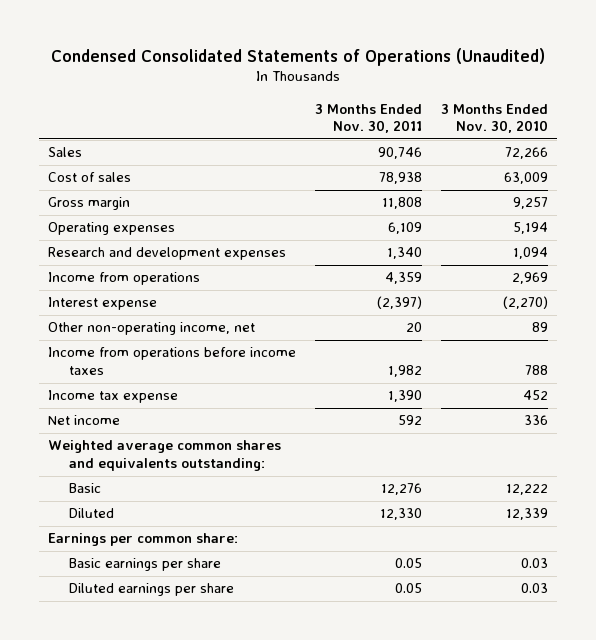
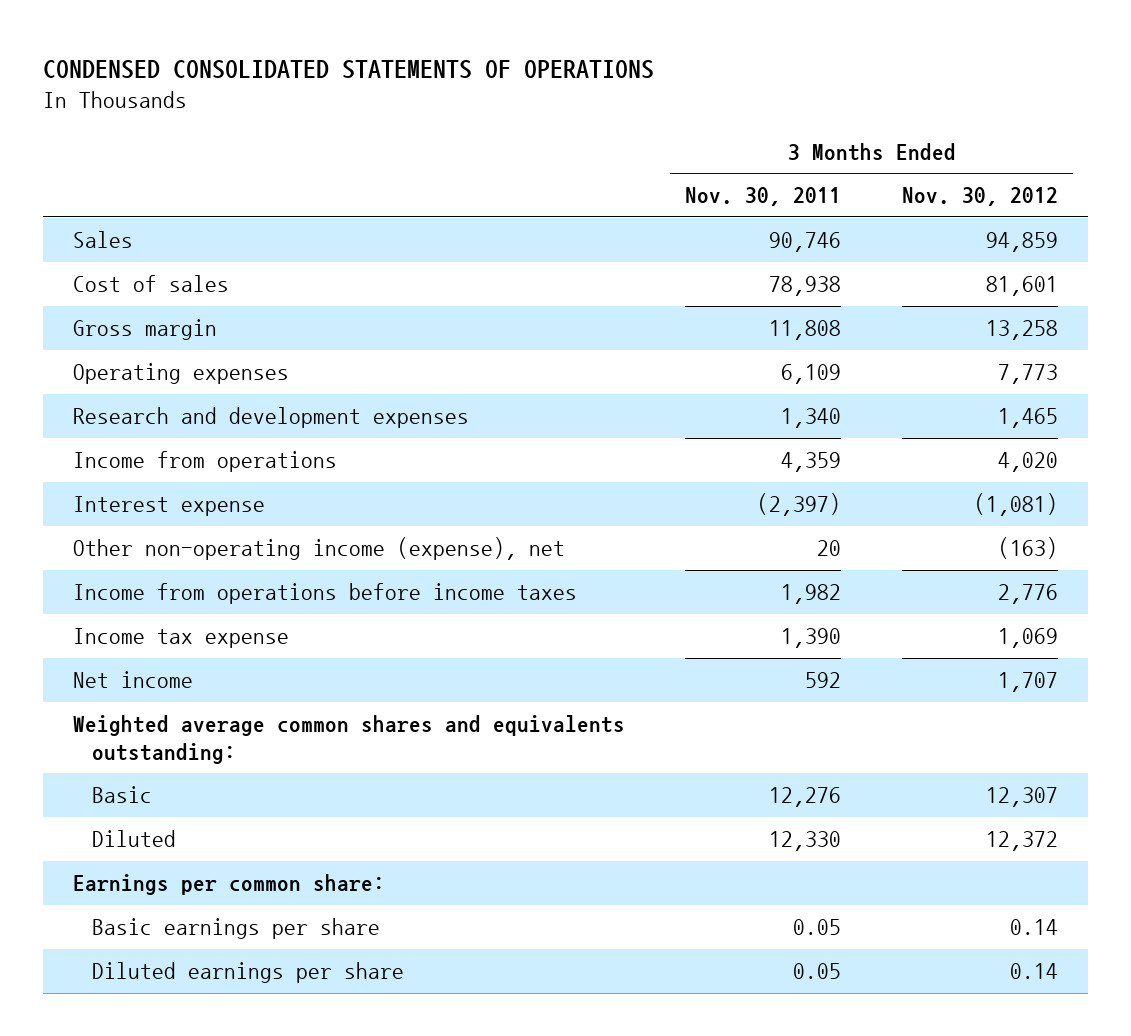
[51,47,546,66] Condensed Consolidated Statements of Operations (Unaudited) -> [42,60,654,80] CONDENSED CONSOLIDATED STATEMENTS OF OPERATIONS
[440,103,548,134] 3 Months Ended Nov. 30, 2010 -> none
none -> [901,187,1058,207] Nov. 30, 2012
[48,322,256,336] Other non-operating income, net -> [72,536,565,560] Other non-operating income (expense), net

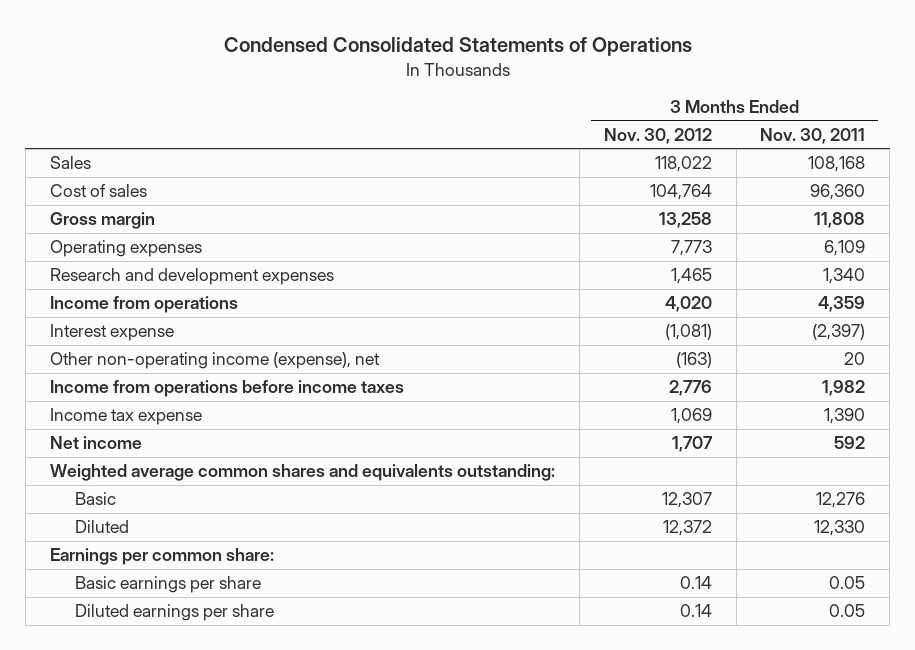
[42,60,654,80] CONDENSED CONSOLIDATED STATEMENTS OF OPERATIONS -> [223,37,692,57] Condensed Consolidated Statements of Operations
[769,231,842,252] 90,746 -> [808,156,866,173] 108,168
[985,231,1058,252] 94,859 -> [654,156,712,173] 118,022
[769,275,842,296] 78,938 -> [810,184,866,201] 96,360
[985,275,1058,296] 81,601 -> [649,184,712,201] 104,764

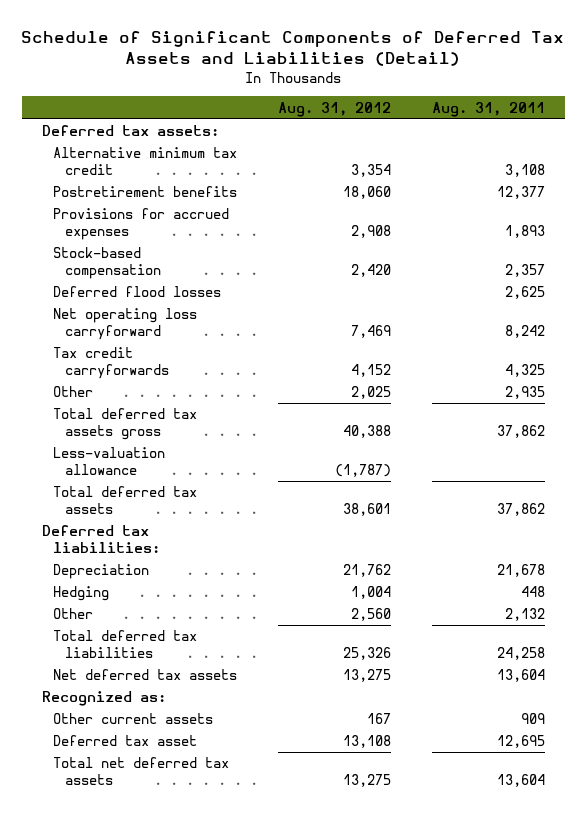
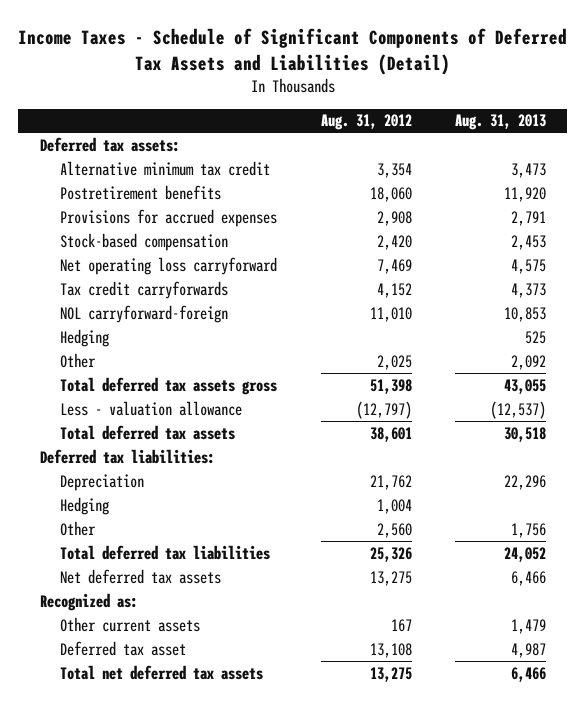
[21,30,565,67] Schedule of Significant Components of Deferred Tax Assets and Liabilities (Detail) -> [17,27,567,75] Income Taxes - Schedule of Significant Components of Deferred Tax Assets and Liabilities (Detail)
[431,101,545,117] Aug. 31, 2011 -> none
none -> [454,114,546,131] Aug. 31, 2013
[53,286,222,298] Deferred flood losses -> none
none -> [60,304,229,323] NOL carryforward-foreign
none -> [60,328,110,347] Hedging
[343,425,392,439] 40,388 -> [369,378,412,394] 51,398
[53,447,166,476] Less-valuation allowance -> [60,400,243,416] Less - valuation allowance
[335,464,392,478] (1,787) -> [355,400,412,419] (12,797)

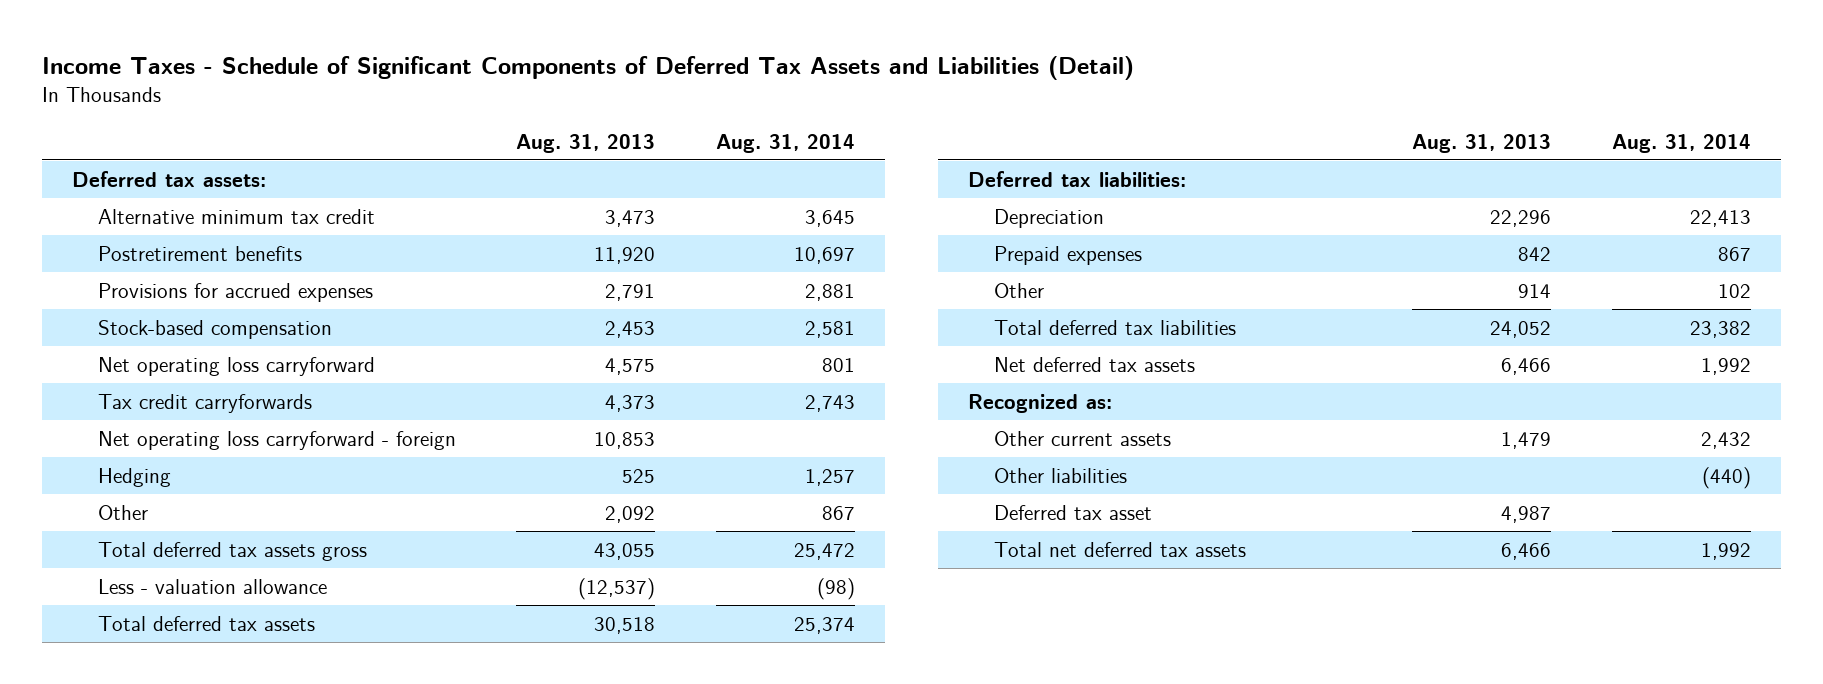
[320,114,412,131] Aug. 31, 2012 -> none
none -> [716,133,856,153] Aug. 31, 2014
[60,304,229,323] NOL carryforward-foreign -> [97,430,456,450] Net operating loss carryforward - foreign
[60,496,110,515] Hedging -> none
none -> [993,245,1142,265] Prepaid expenses
[510,522,546,538] 1,756 -> [1518,283,1552,298] 914
none -> [993,467,1127,483] Other liabilities

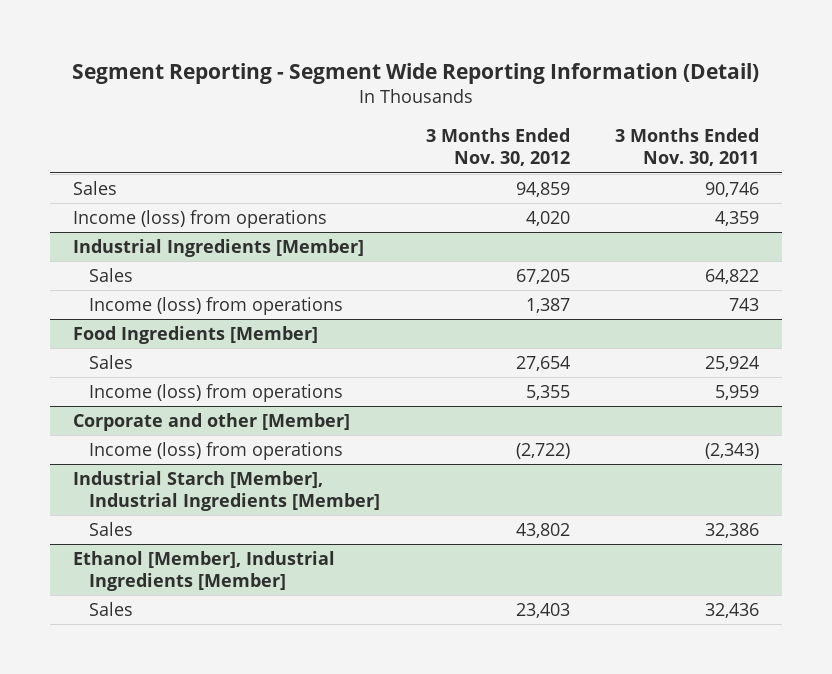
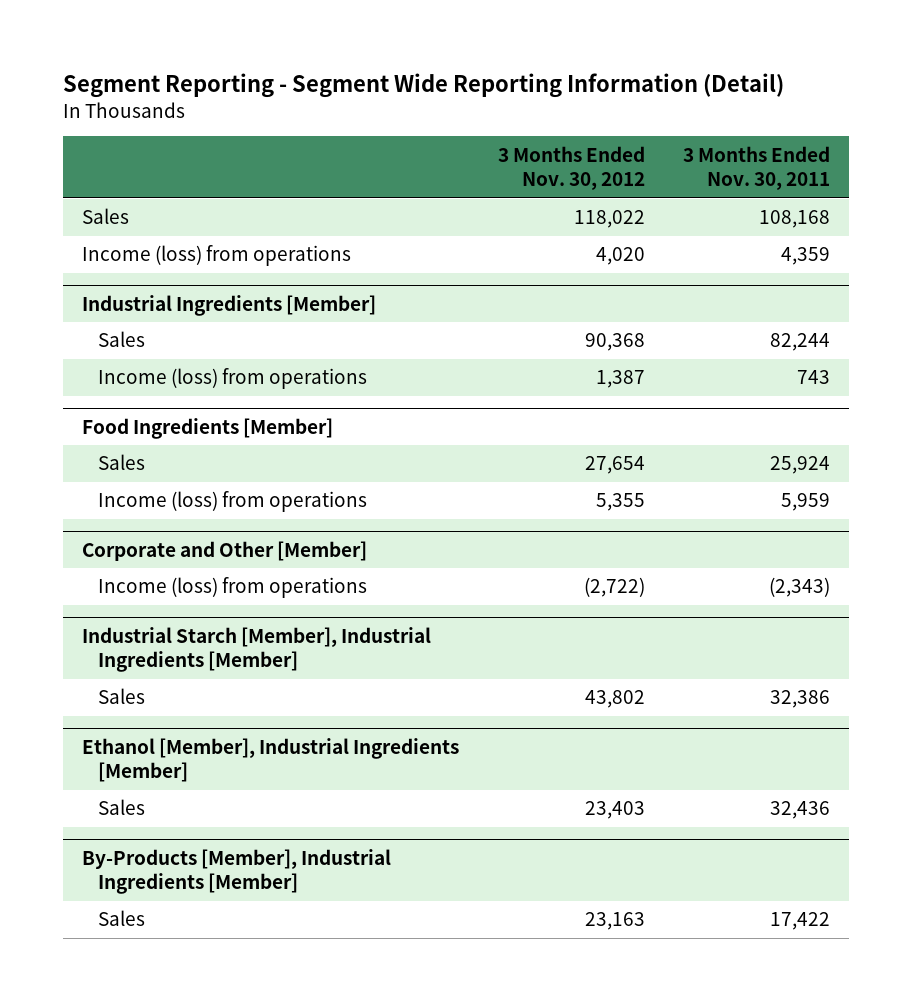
[515,182,570,198] 94,859 -> [573,210,645,229] 118,022
[705,182,760,198] 90,746 -> [759,210,831,229] 108,168
[515,269,570,285] 67,205 -> [584,333,645,352] 90,368
[705,269,760,285] 64,822 -> [770,333,831,352] 82,244
[73,413,351,432] Corporate and other [Member] -> [81,540,367,561] Corporate and Other [Member]
none -> [81,848,391,895] By-Products [Member], Industrial Ingredients [Member]
none -> [97,910,145,927] Sales

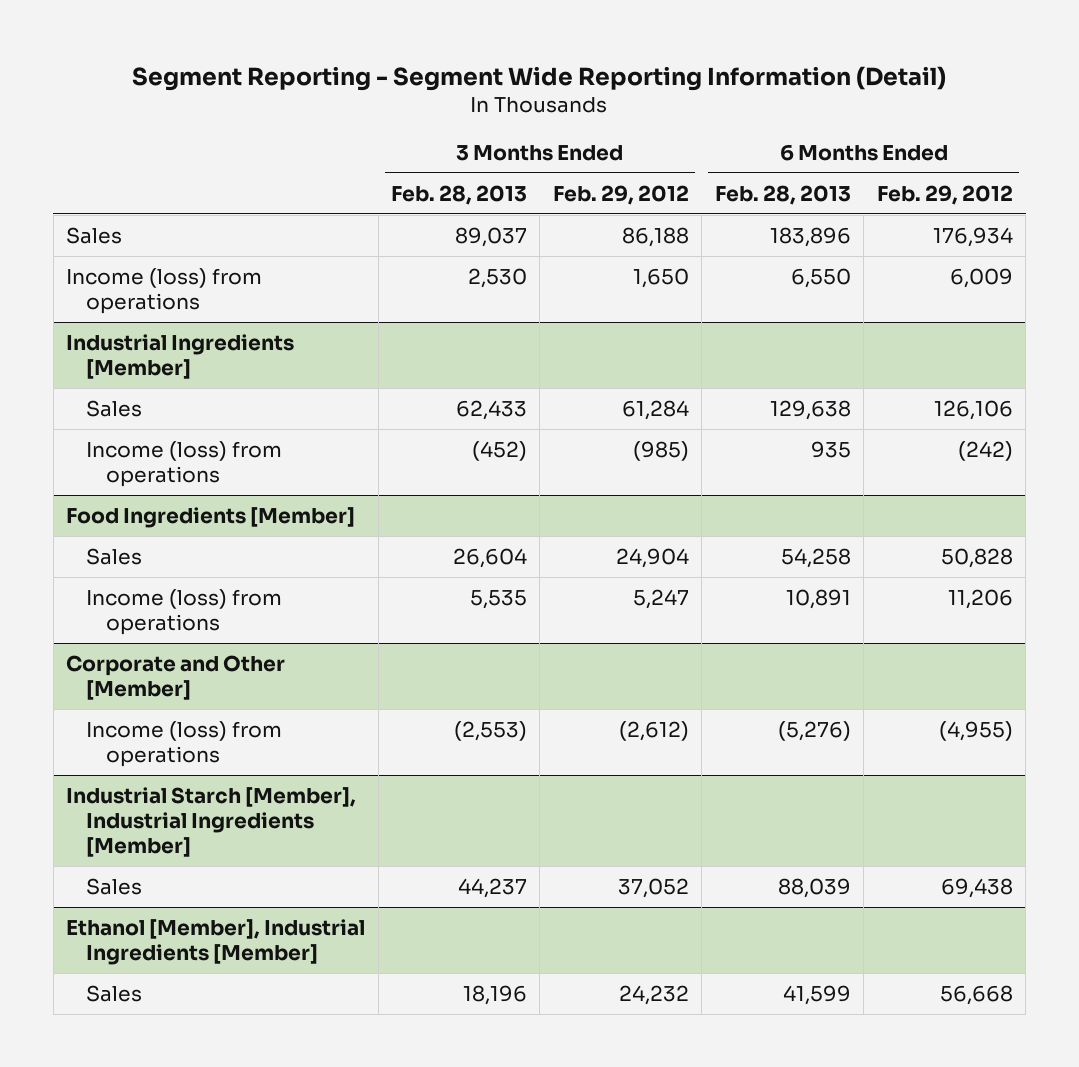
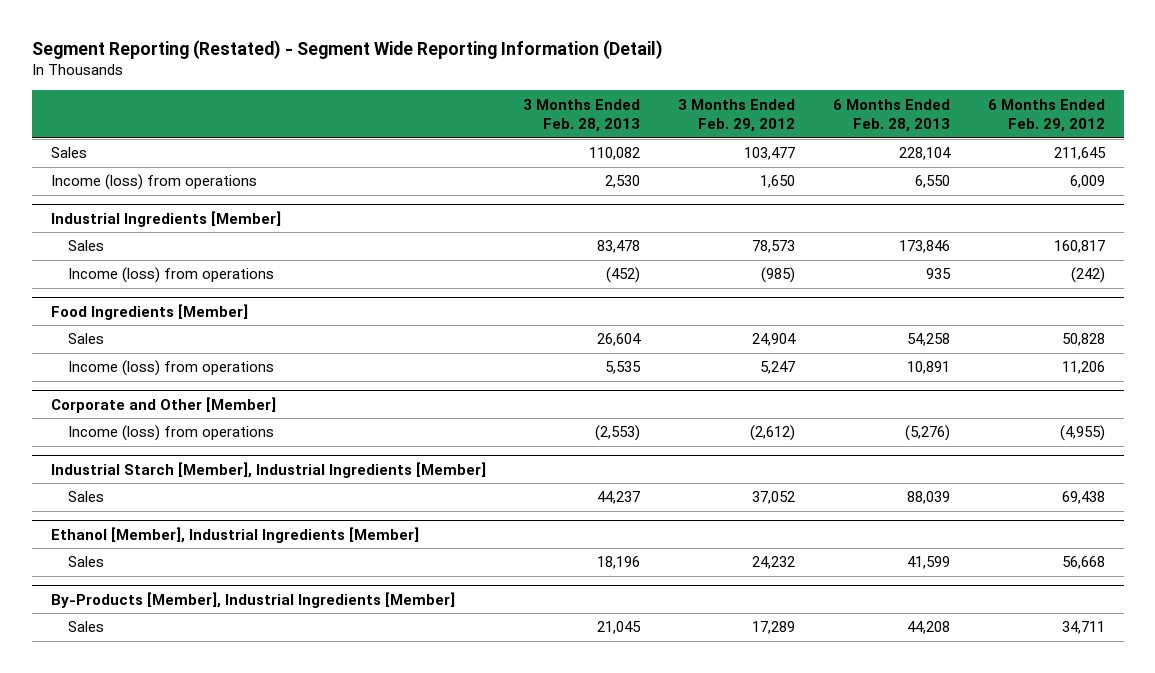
[132,65,947,91] Segment Reporting - Segment Wide Reporting Information (Detail) -> [31,40,663,60] Segment Reporting (Restated) - Segment Wide Reporting Information (Detail)
[455,226,528,247] 89,037 -> [589,147,641,161] 110,082
[621,226,689,247] 86,188 -> [744,147,796,161] 103,477
[769,226,851,247] 183,896 -> [899,147,952,161] 228,104
[932,226,1013,247] 176,934 -> [1053,147,1106,161] 211,645
[456,399,528,420] 62,433 -> [597,240,641,254] 83,478
[621,399,689,420] 61,284 -> [752,240,796,254] 78,573
[769,399,851,420] 129,638 -> [899,240,951,254] 173,846
[933,399,1013,420] 126,106 -> [1053,240,1105,254] 160,817
none -> [50,591,455,608] By-Products [Member], Industrial Ingredients [Member]
none -> [68,621,105,633] Sales

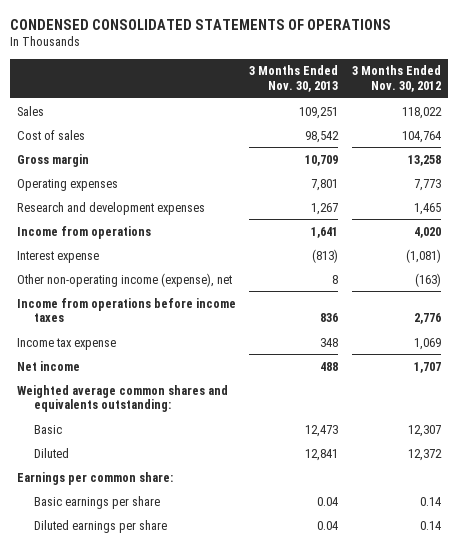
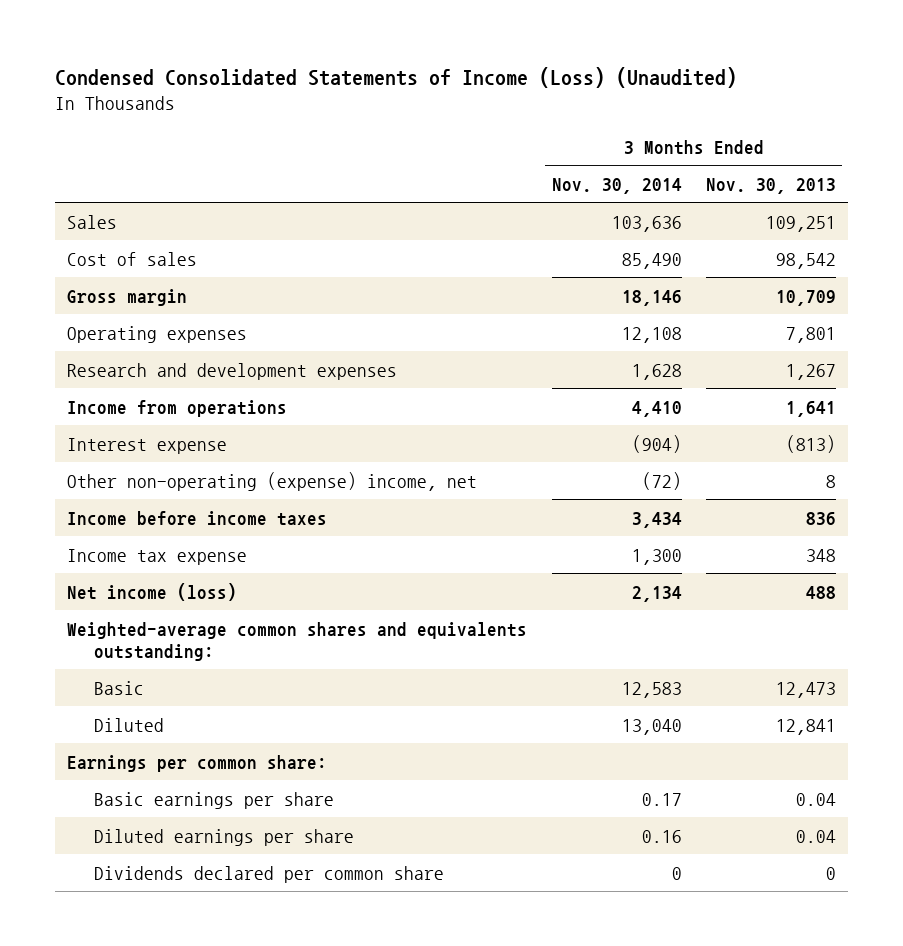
[10,18,392,30] CONDENSED CONSOLIDATED STATEMENTS OF OPERATIONS -> [54,67,737,89] Condensed Consolidated Statements of Income (Loss) (Unaudited)
[351,65,441,93] 3 Months Ended Nov. 30, 2012 -> none
none -> [551,177,682,194] Nov. 30, 2014
[17,272,233,287] Other non-operating income (expense), net -> [67,471,478,491] Other non-operating (expense) income, net
[17,297,237,323] Income from operations before income taxes -> [67,510,328,526] Income before income taxes
[17,360,81,371] Net income -> [67,582,238,601] Net income (loss)
[17,384,229,413] Weighted average common shares and equivalents outstanding: -> [67,621,528,661] Weighted-average common shares and equivalents outstanding:
none -> [94,865,445,883] Dividends declared per common share

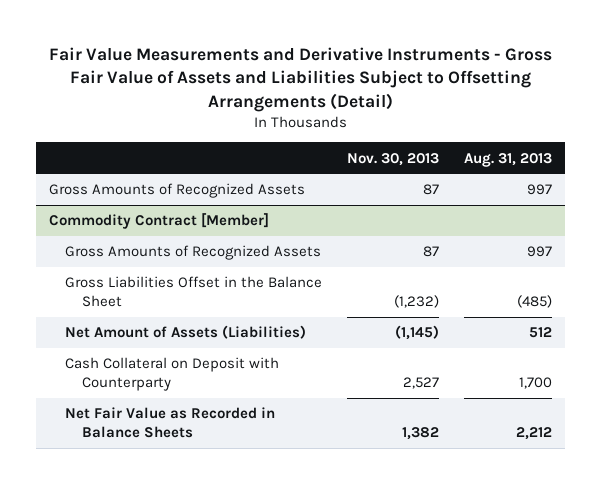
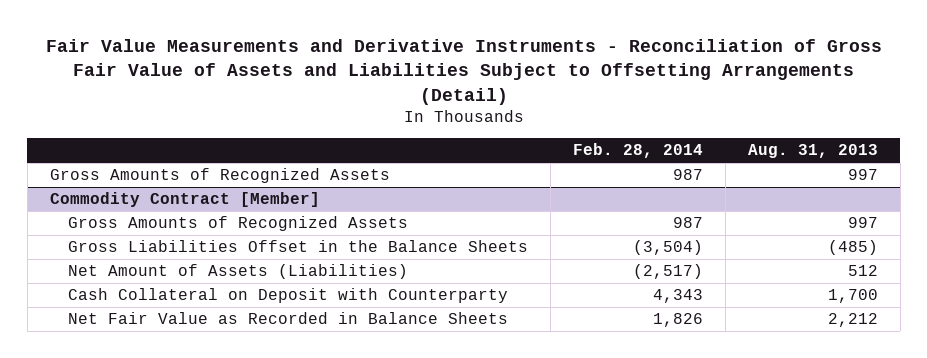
[48,46,552,112] Fair Value Measurements and Derivative Instruments - Gross Fair Value of Assets and Liabilities Subject to Offsetting Arrangements (Detail) -> [45,38,882,105] Fair Value Measurements and Derivative Instruments - Reconciliation of Gross Fair Value of Assets and Liabilities Subject to Offsetting Arrangements (Detail)
[347,152,440,166] Nov. 30, 2013 -> none
none -> [572,143,703,159] Feb. 28, 2014
[65,276,323,308] Gross Liabilities Offset in the Balance Sheet -> [67,240,528,253] Gross Liabilities Offset in the Balance Sheets

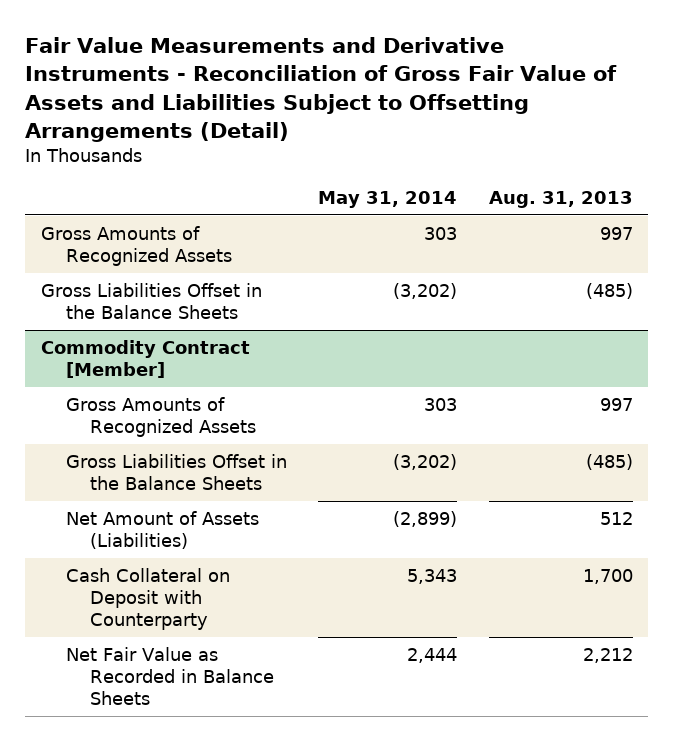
[572,143,703,159] Feb. 28, 2014 -> none
none -> [318,191,458,209] May 31, 2014
none -> [41,282,263,320] Gross Liabilities Offset in the Balance Sheets

